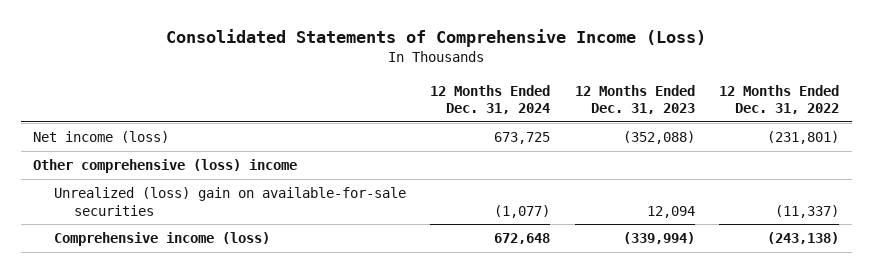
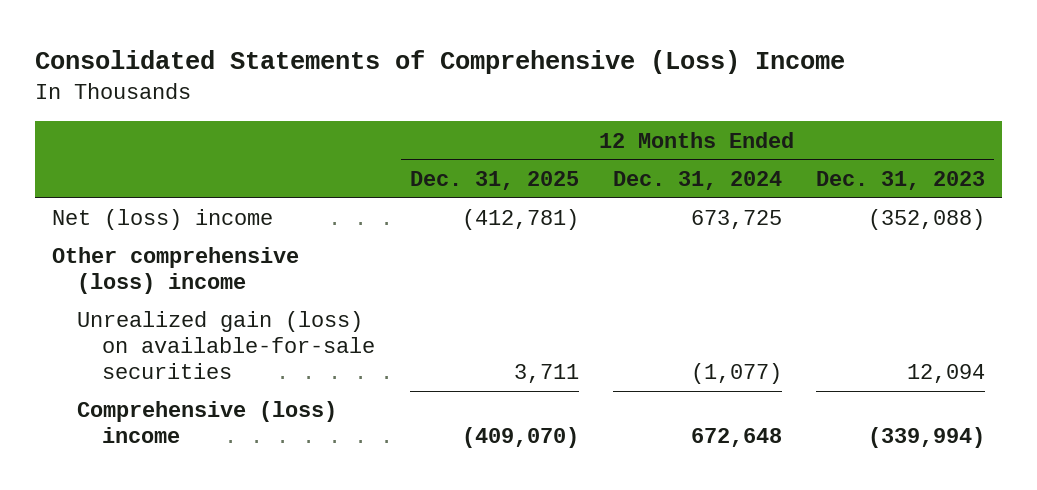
[166,29,707,48] Consolidated Statements of Comprehensive Income (Loss) -> [35,50,846,75] Consolidated Statements of Comprehensive (Loss) Income
[719,84,840,115] 12 Months Ended Dec. 31, 2022 -> none
none -> [409,170,579,190] Dec. 31, 2025
[33,131,170,144] Net income (loss) -> [52,209,274,231] Net (loss) income
[53,187,406,216] Unrealized (loss) gain on available-for-sale securities -> [77,311,376,380] Unrealized gain (loss) on available-for-sale securities
[53,232,270,247] Comprehensive income (loss) -> [77,401,338,444] Comprehensive (loss) income

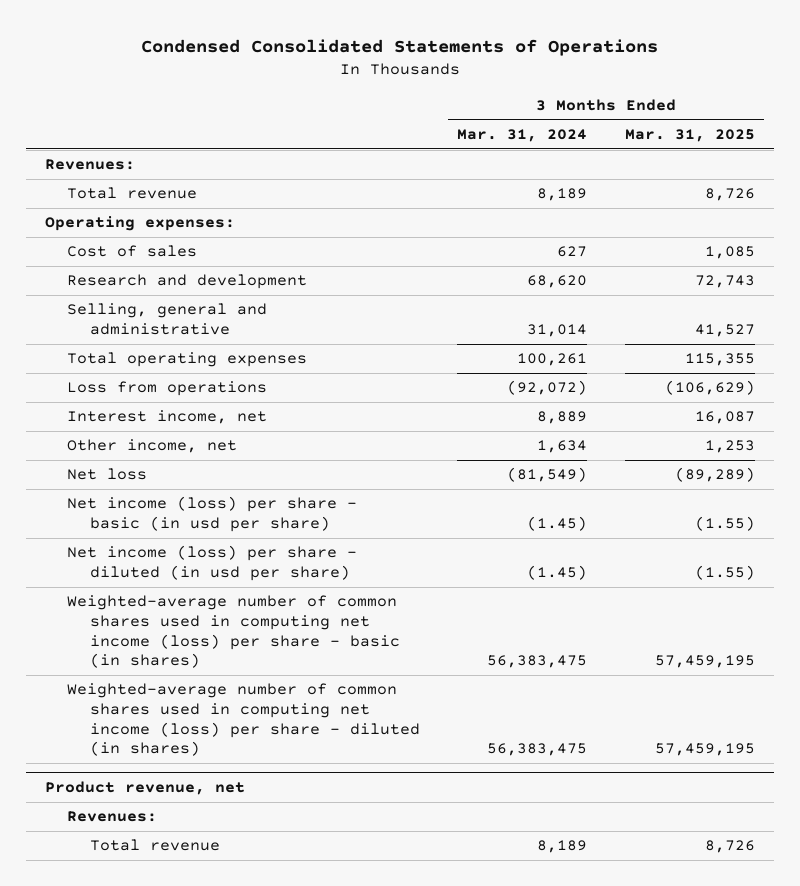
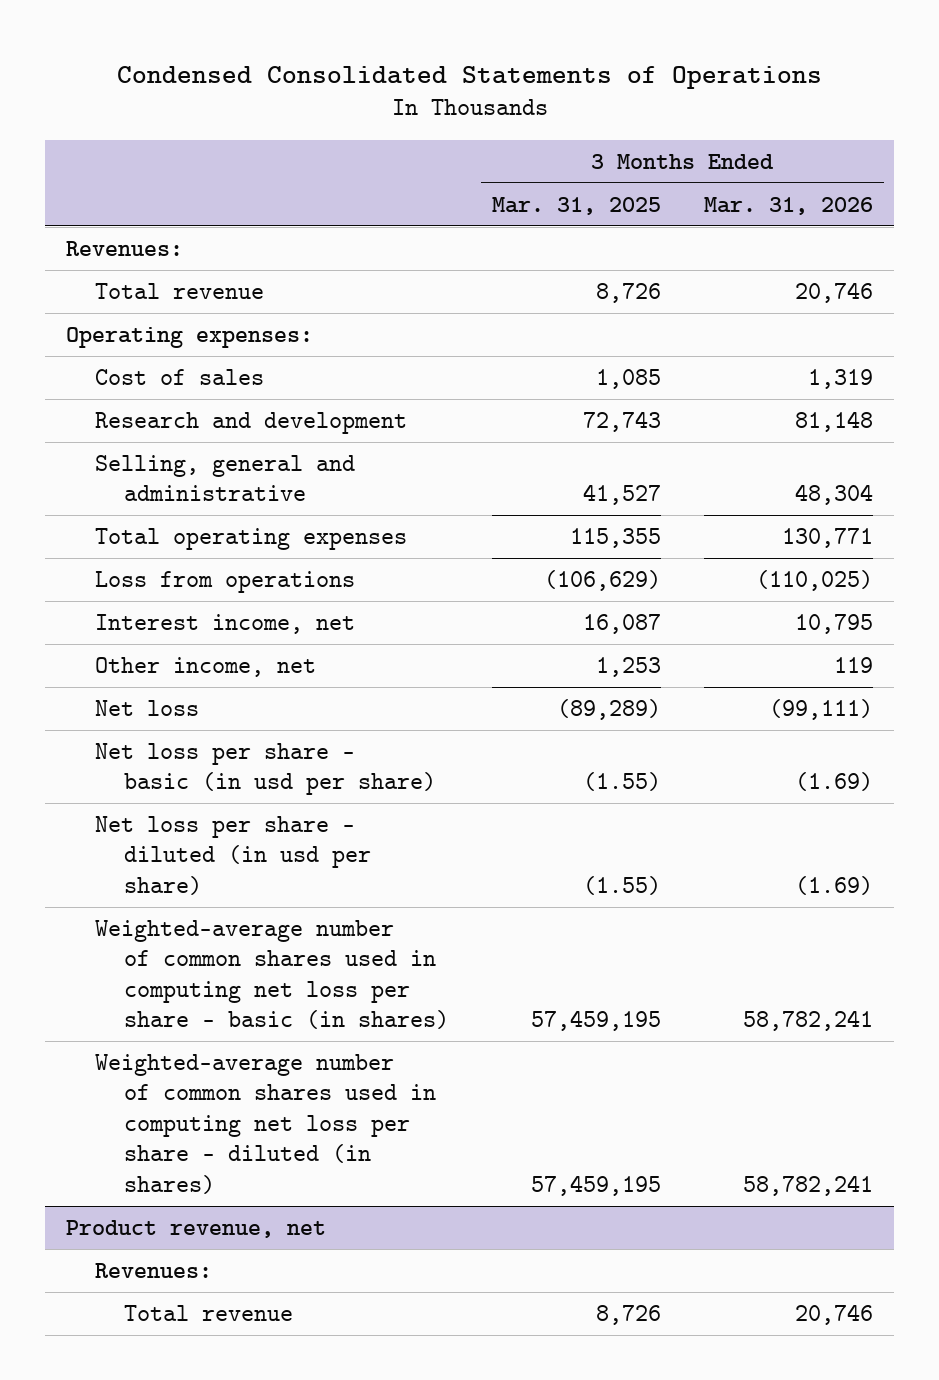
[457,129,588,143] Mar. 31, 2024 -> none
none -> [703,196,873,215] Mar. 31, 2026
[67,496,358,533] Net income (loss) per share - basic (in usd per share) -> [95,742,437,796] Net loss per share - basic (in usd per share)
[67,545,358,582] Net income (loss) per share - diluted (in usd per share) -> [95,815,372,895] Net loss per share - diluted (in usd per share)
[67,595,400,669] Weighted-average number of common shares used in computing net income (loss) per share - basic (in shares) -> [95,919,450,1030] Weighted-average number of common shares used in computing net loss per share - basic (in shares)
[67,683,420,757] Weighted-average number of common shares used in computing net income (loss) per share - diluted (in shares) -> [95,1053,437,1194] Weighted-average number of common shares used in computing net loss per share - diluted (in shares)

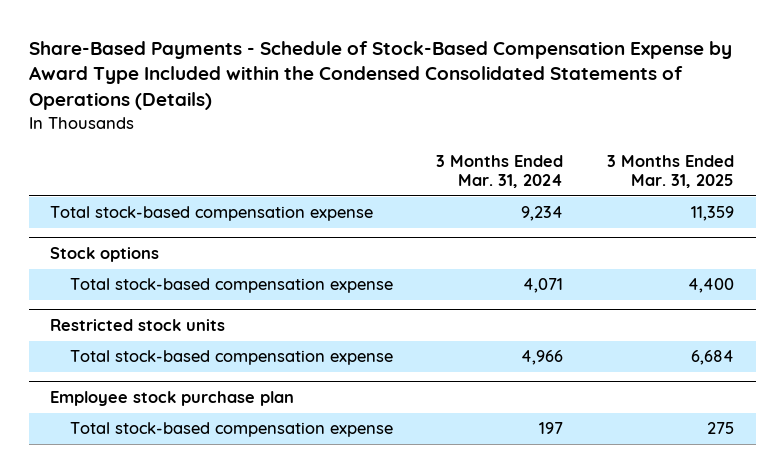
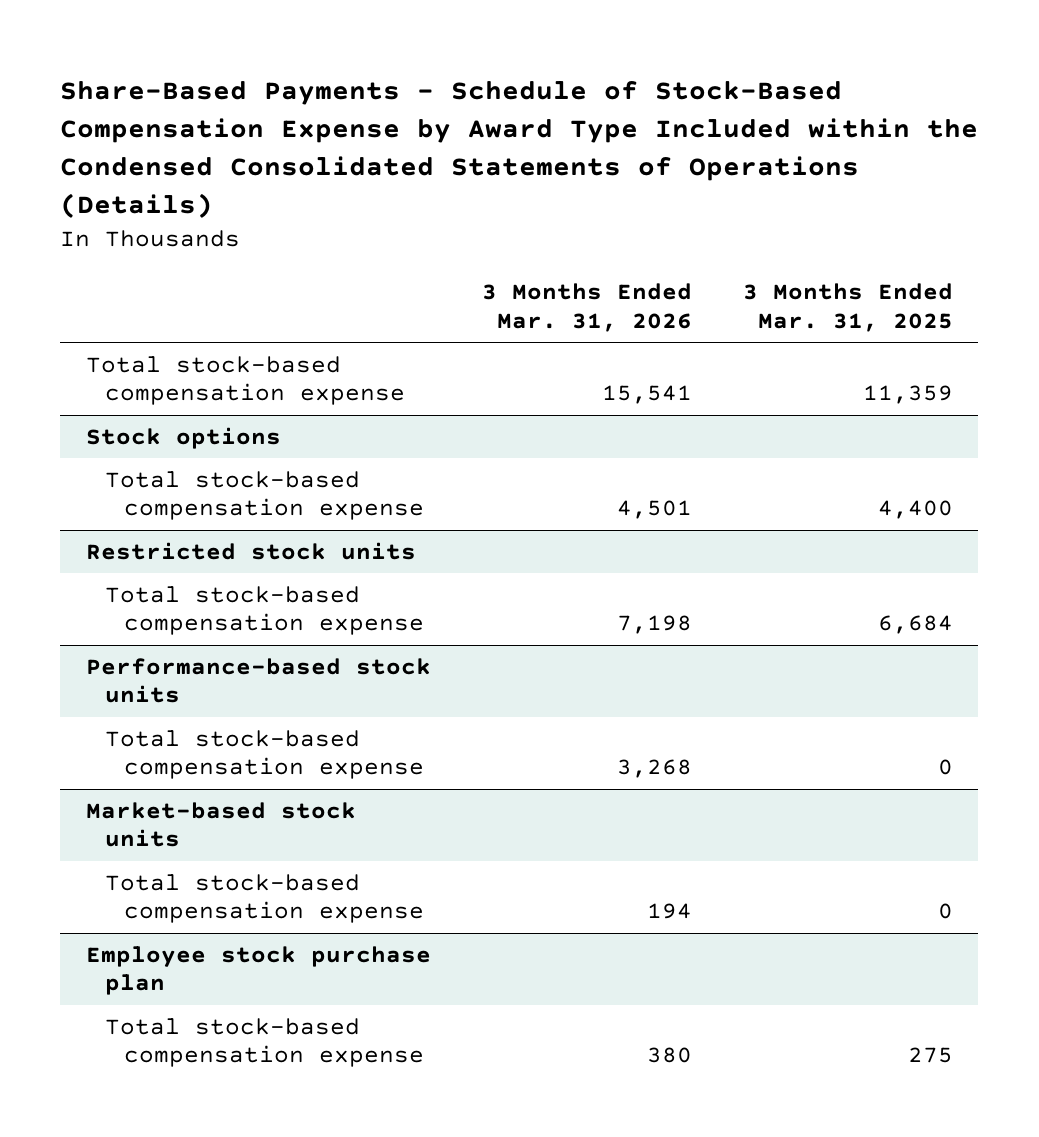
[436,154,564,189] 3 Months Ended Mar. 31, 2024 -> none
none -> [481,283,692,332] 3 Months Ended Mar. 31, 2026
none -> [85,657,431,704] Performance-based stock units
none -> [105,729,425,780] Total stock-based compensation expense
none -> [85,801,356,848] Market-based stock units
none -> [105,873,425,924] Total stock-based compensation expense

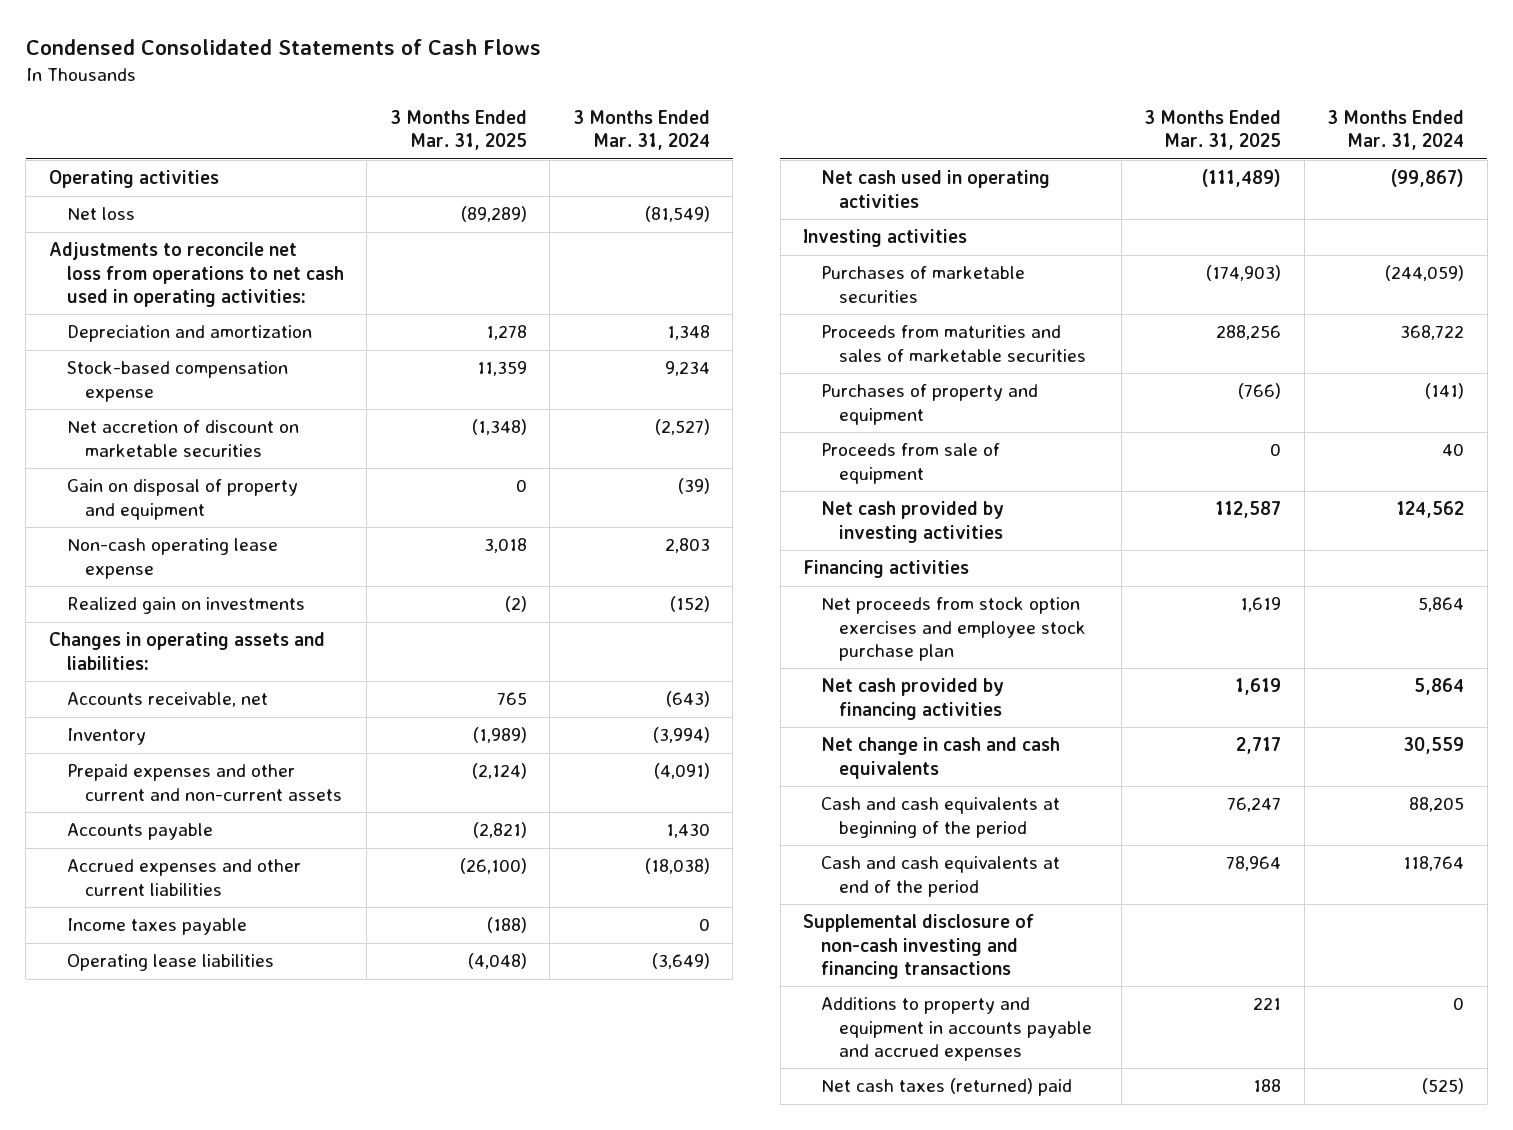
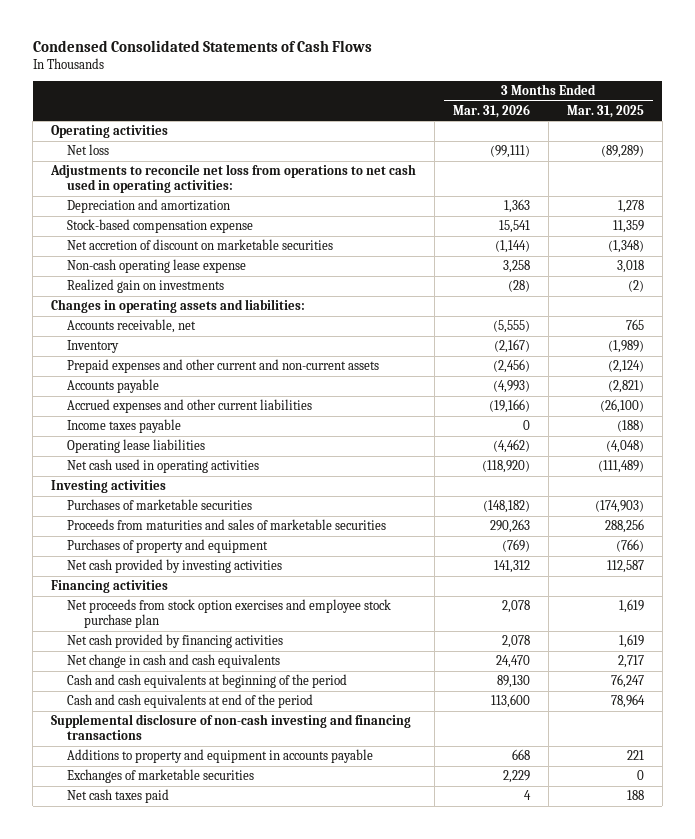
[572,110,710,151] 3 Months Ended Mar. 31, 2024 -> none
none -> [452,103,530,118] Mar. 31, 2026
[66,479,298,520] Gain on disposal of property and equipment -> none
[821,443,1001,484] Proceeds from sale of equipment -> none
[821,997,1093,1061] Additions to property and equipment in accounts payable and accrued expenses -> [67,749,374,764] Additions to property and equipment in accounts payable
none -> [67,769,255,784] Exchanges of marketable securities
[821,1078,1073,1097] Net cash taxes (returned) paid -> [67,789,170,804] Net cash taxes paid

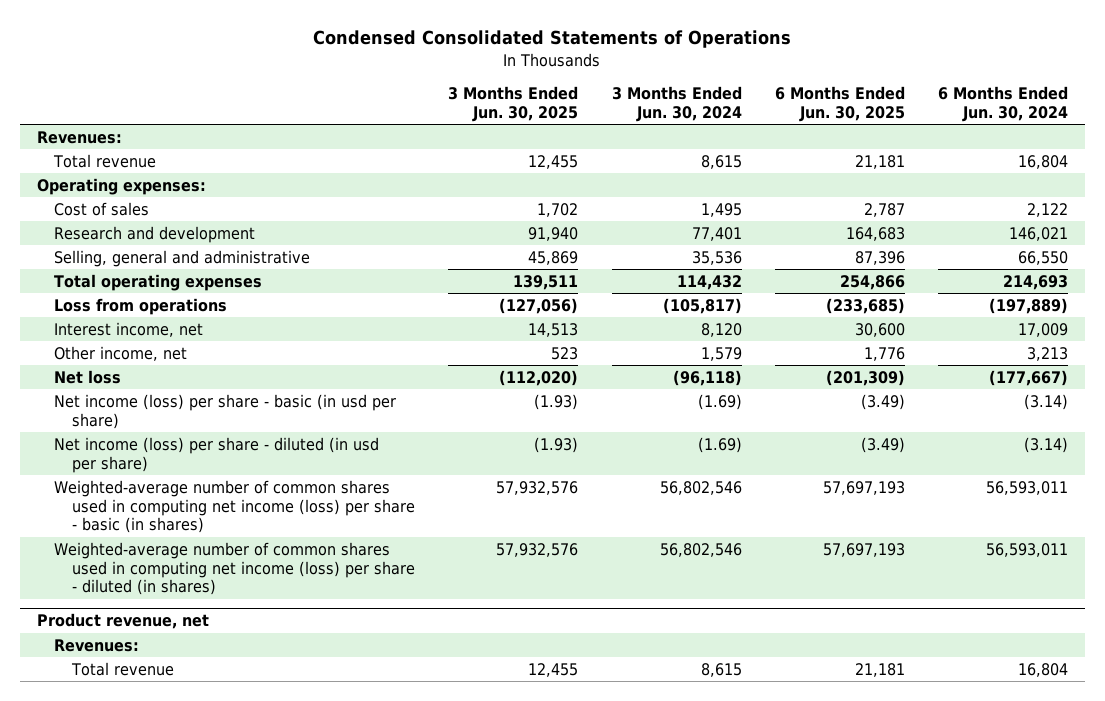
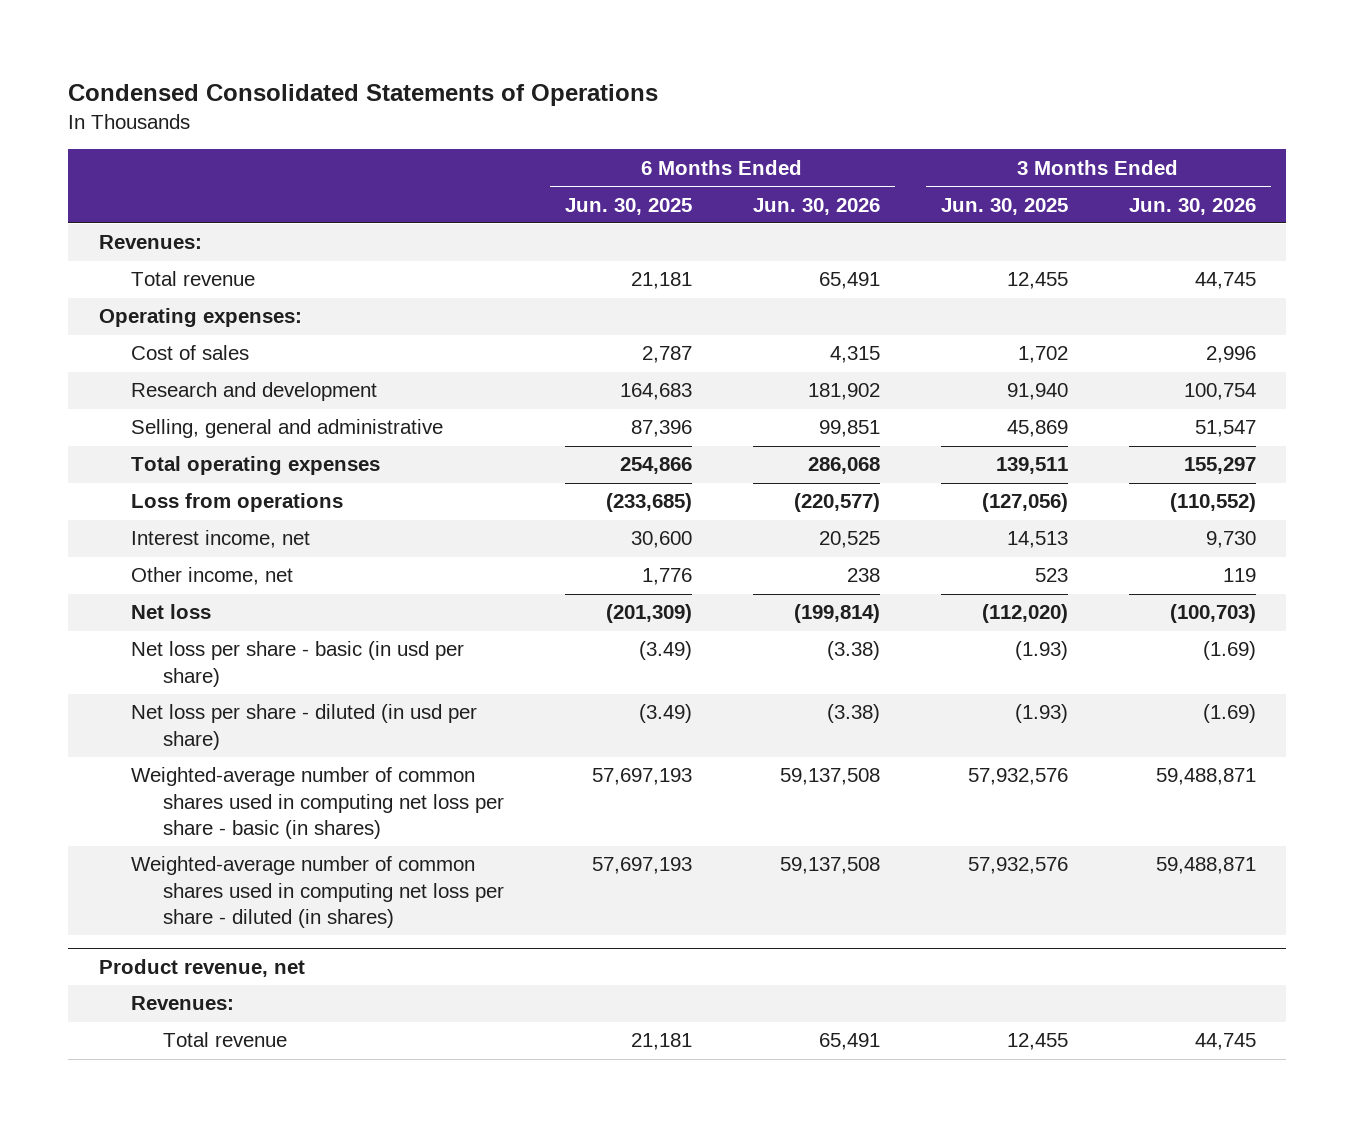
[611,86,742,122] 3 Months Ended Jun. 30, 2024 -> none
[938,86,1069,122] 6 Months Ended Jun. 30, 2024 -> none
none -> [752,197,880,215] Jun. 30, 2026
none -> [1128,197,1256,215] Jun. 30, 2026
[54,393,397,429] Net income (loss) per share - basic (in usd per share) -> [130,641,464,687] Net loss per share - basic (in usd per share)
[54,436,380,473] Net income (loss) per share - diluted (in usd per share) -> [130,704,477,750] Net loss per share - diluted (in usd per share)
[54,479,416,534] Weighted-average number of common shares used in computing net income (loss) per share - basic (in shares) -> [130,767,504,840] Weighted-average number of common shares used in computing net loss per share - basic (in shares)
[54,541,416,596] Weighted-average number of common shares used in computing net income (loss) per share - diluted (in shares) -> [130,856,504,929] Weighted-average number of common shares used in computing net loss per share - diluted (in shares)

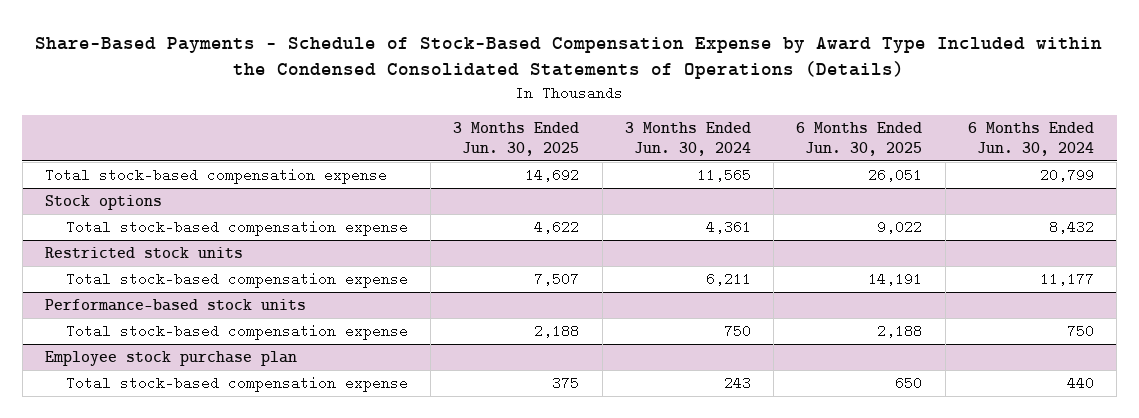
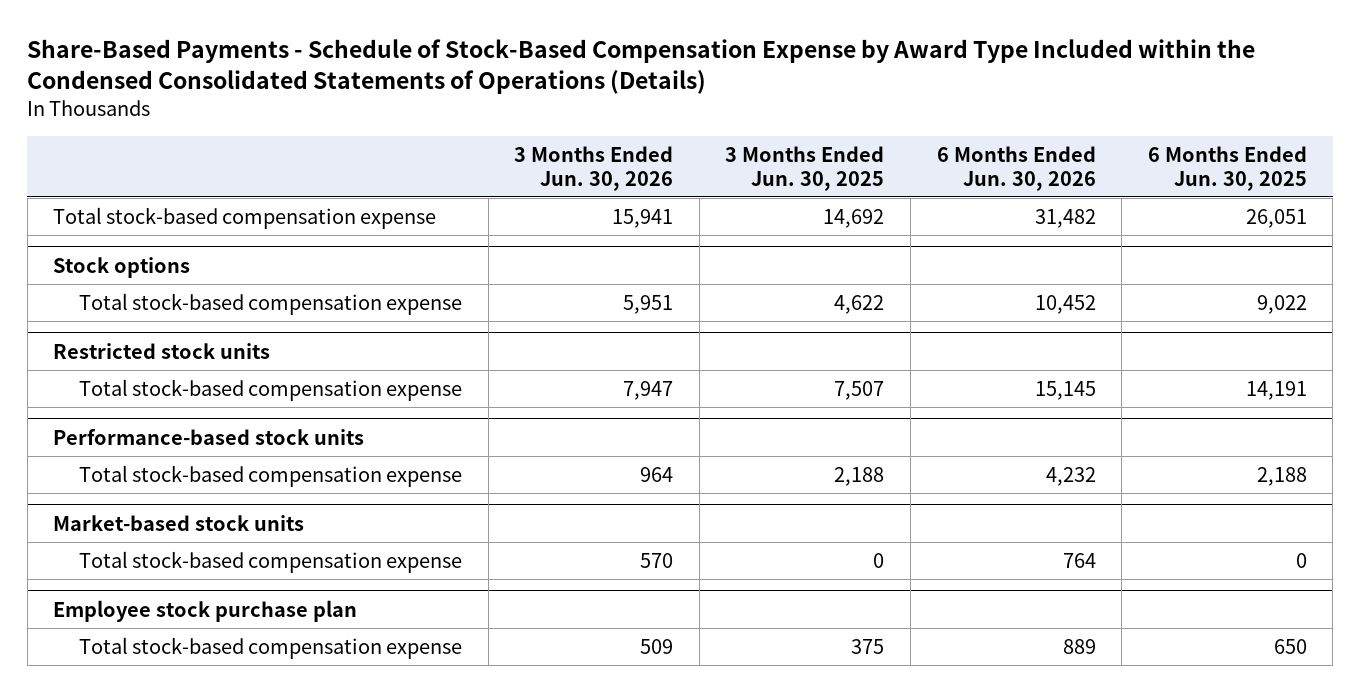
[624,122,751,157] 3 Months Ended Jun. 30, 2024 -> none
[967,122,1094,157] 6 Months Ended Jun. 30, 2024 -> none
none -> [514,146,674,191] 3 Months Ended Jun. 30, 2026
none -> [936,146,1096,191] 6 Months Ended Jun. 30, 2026
none -> [53,514,305,531] Market-based stock units
none -> [79,550,463,573] Total stock-based compensation expense

